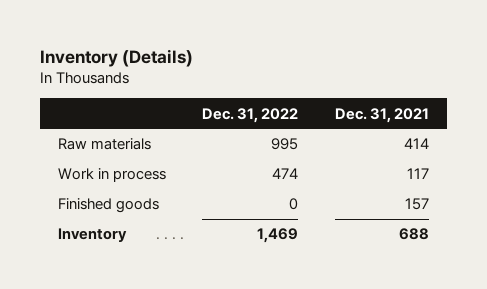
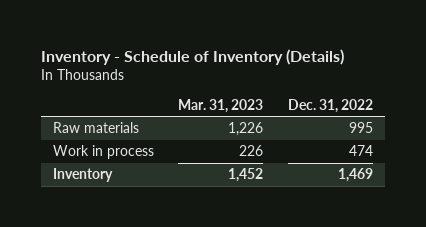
[39,49,193,68] Inventory (Details) -> [40,48,344,65] Inventory - Schedule of Inventory (Details)
[334,107,429,123] Dec. 31, 2021 -> none
none -> [178,98,264,113] Mar. 31, 2023
[57,198,159,214] Finished goods -> none

